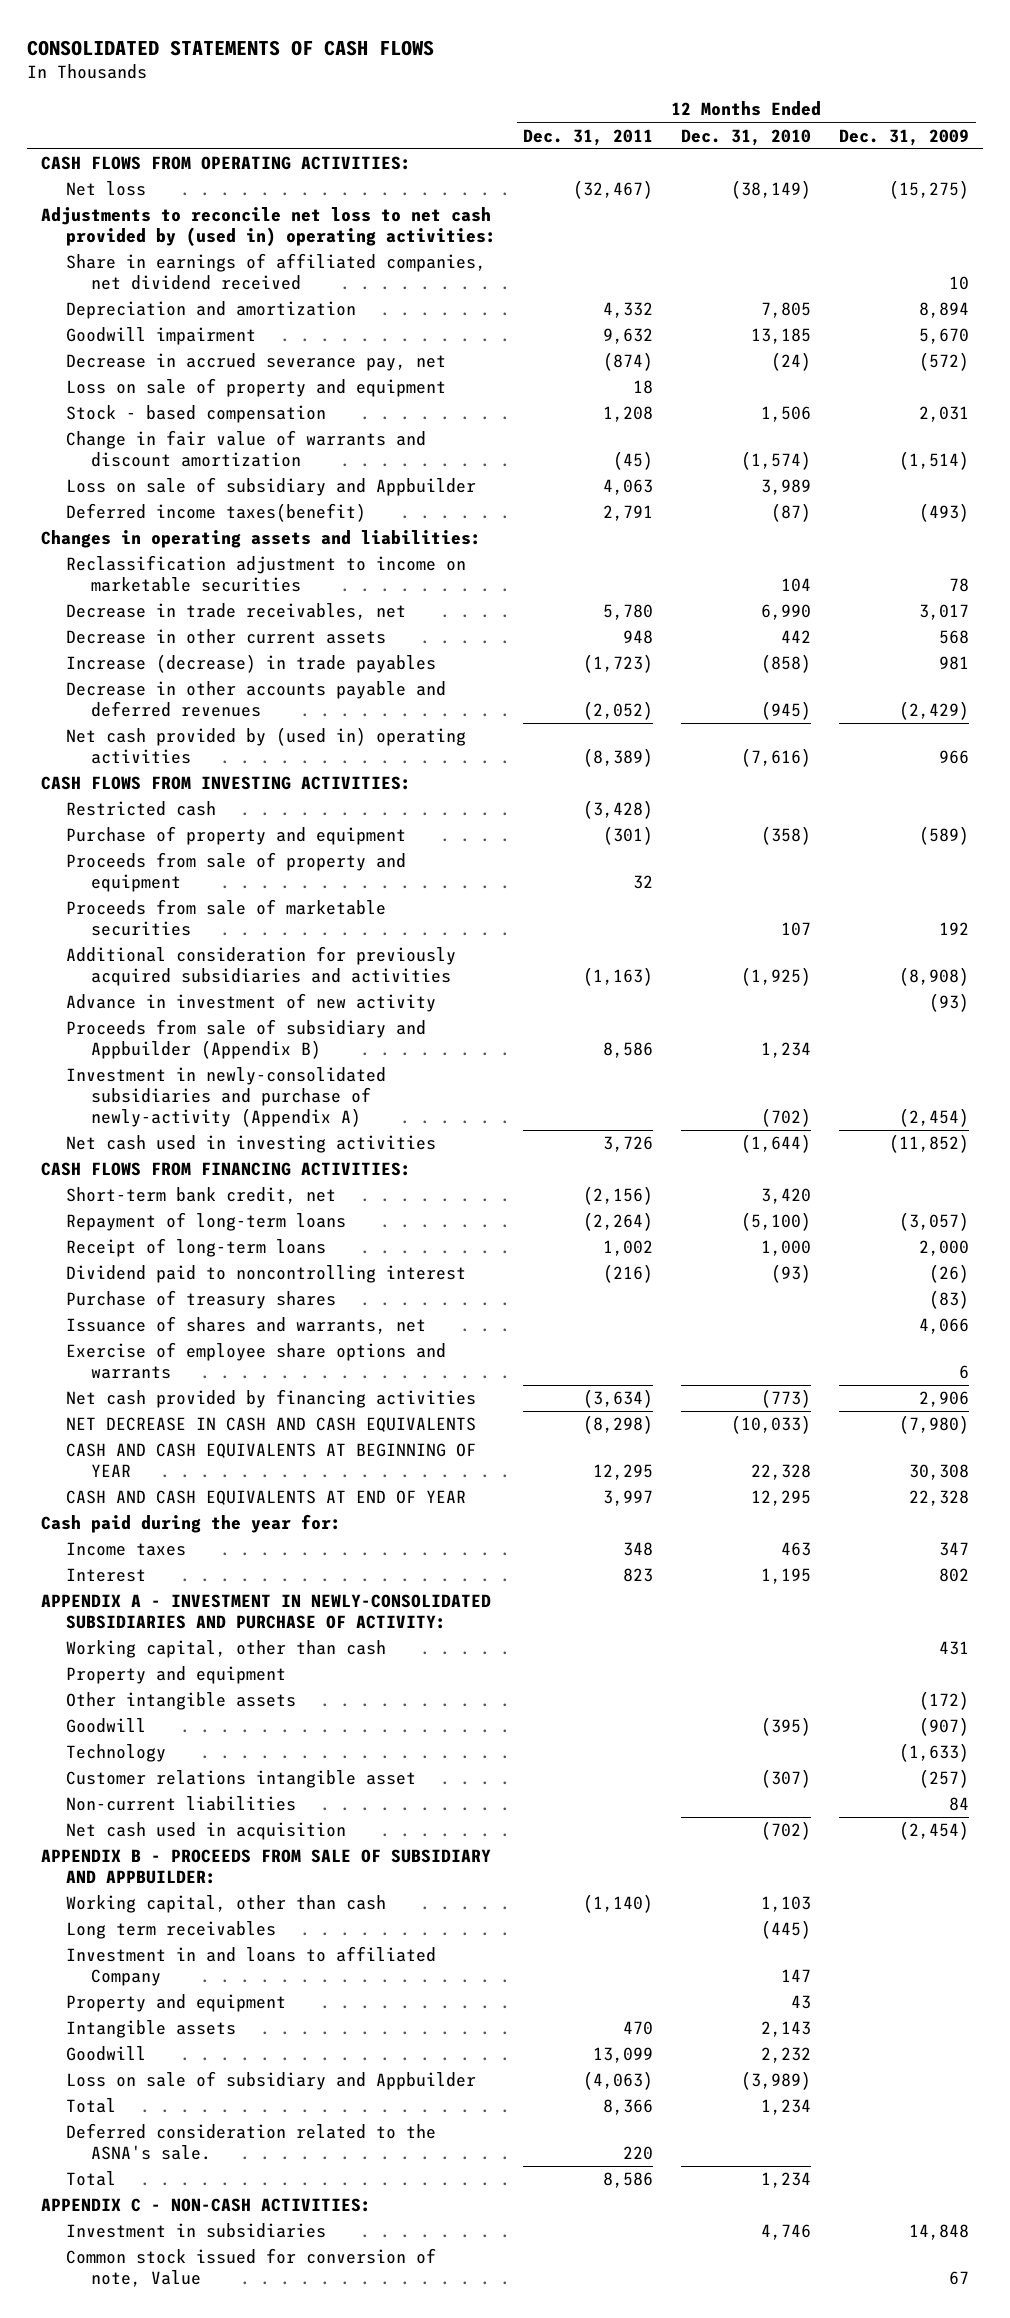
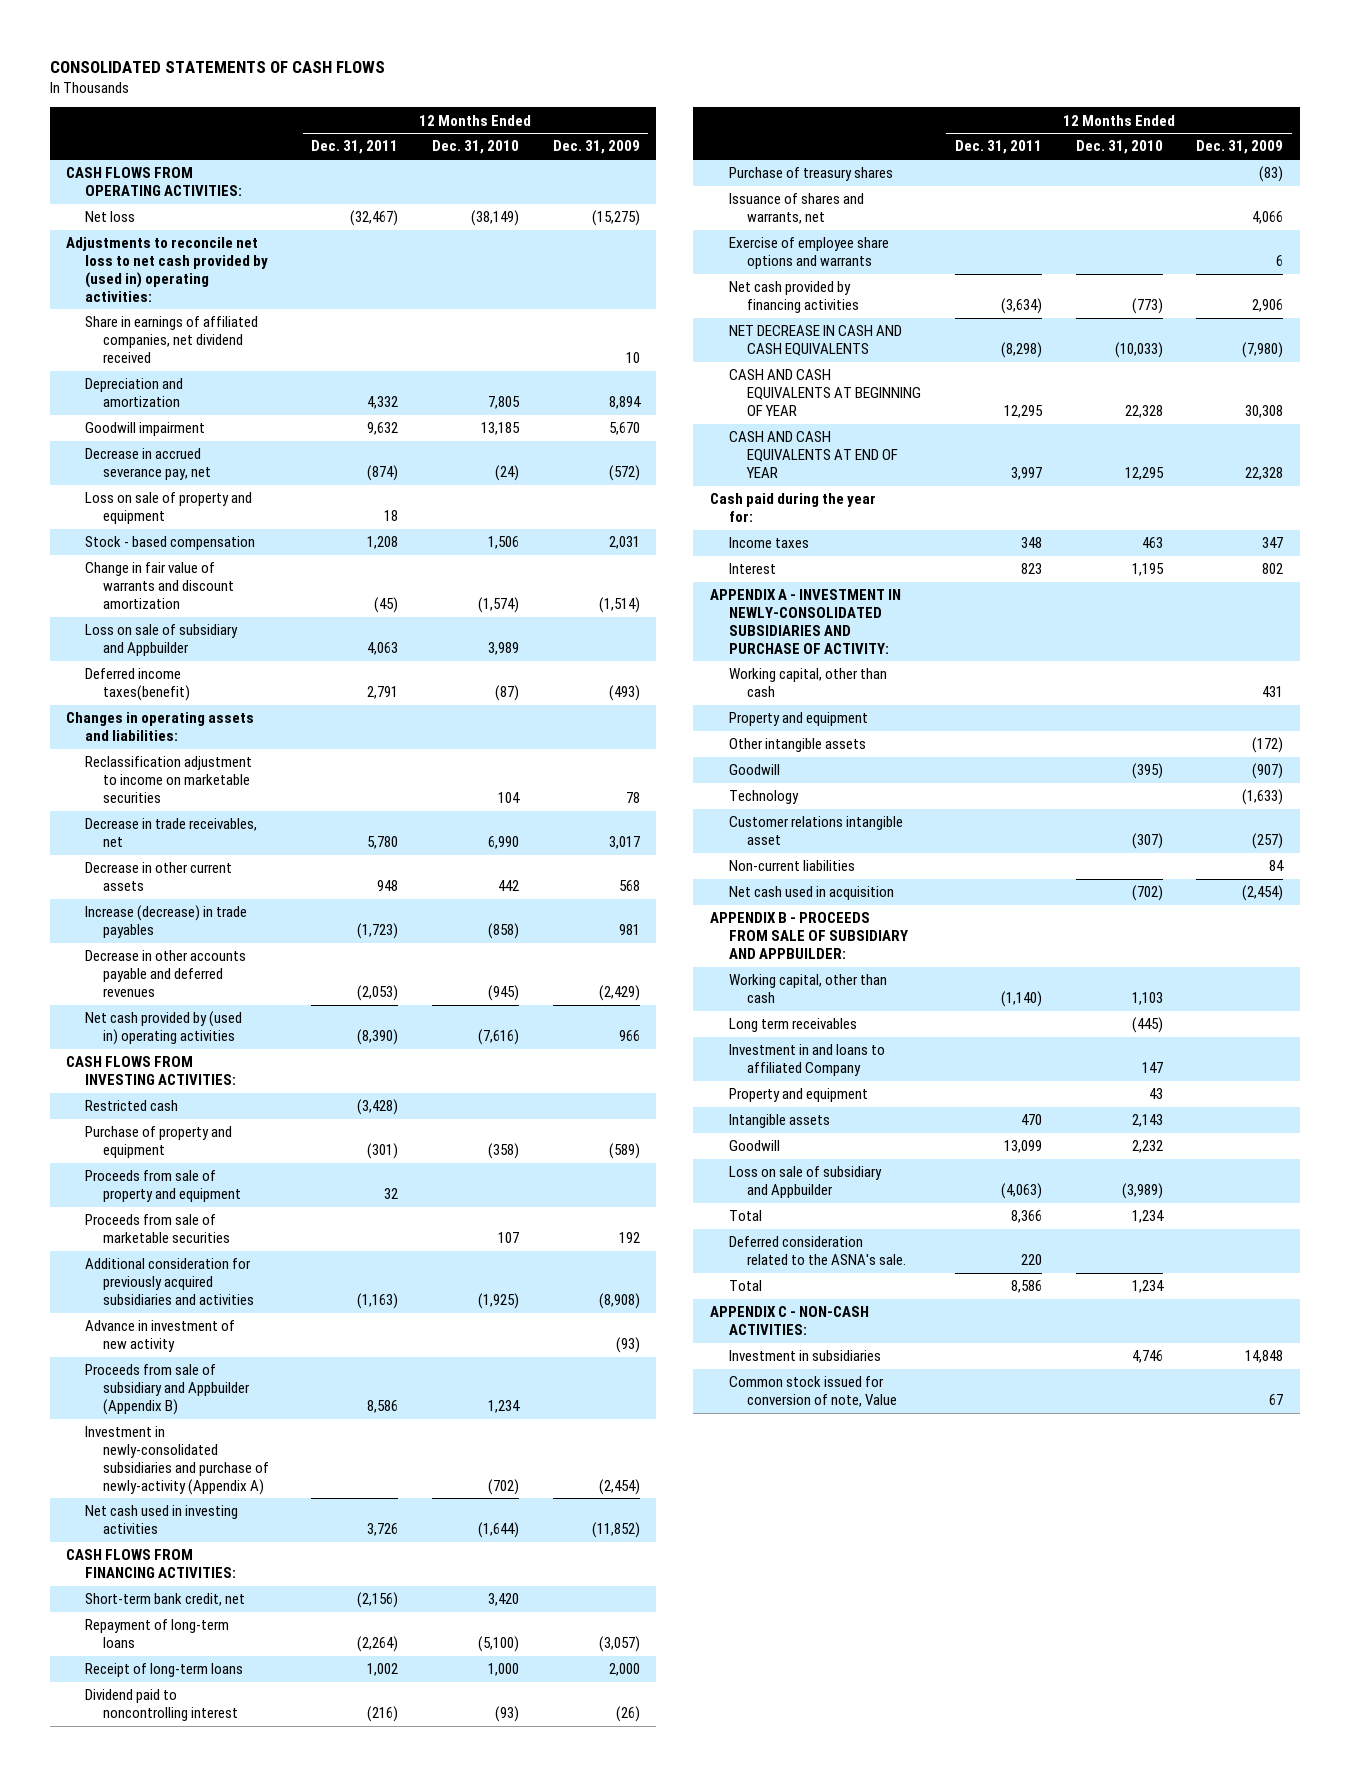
[583,701,654,721] (2,052) -> [356,984,398,1001] (2,053)
[583,748,654,768] (8,389) -> [356,1029,398,1046] (8,390)

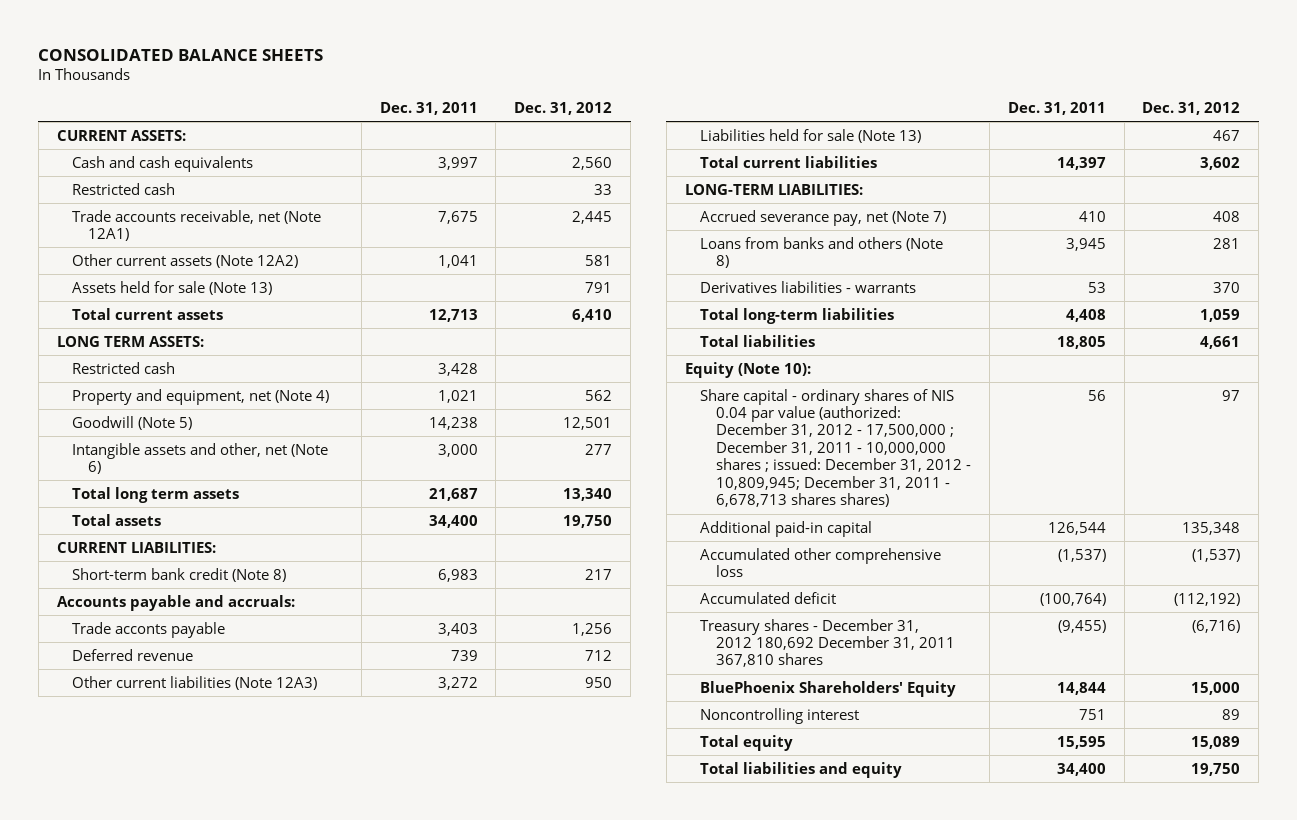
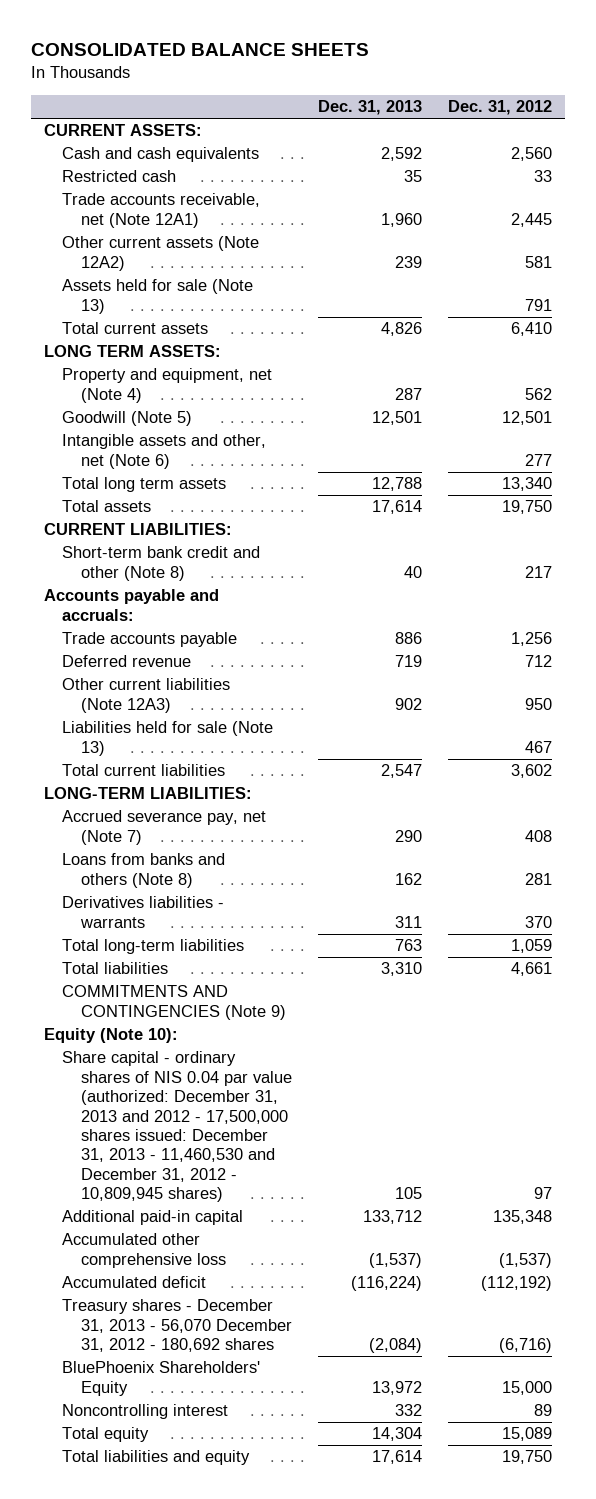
[379,101,478,115] Dec. 31, 2011 -> none
none -> [317,100,422,116] Dec. 31, 2013
[72,361,176,374] Restricted cash -> none
[72,567,287,582] Short-term bank credit (Note 8) -> [62,546,261,581] Short-term bank credit and other (Note 8)
[72,621,226,638] Trade acconts payable -> [62,632,238,648] Trade accounts payable
none -> [62,985,286,1020] COMMITMENTS AND CONTINGENCIES (Note 9)
[700,388,972,508] Share capital - ordinary shares of NIS 0.04 par value (authorized: December 31, 2012 - 17,500,000 ; December 31, 2011 - 10,000,000 shares ; issued: December 31, 2012 - 10,809,945; December 31, 2011 - 6,678,713 shares shares) -> [62,1051,292,1203] Share capital - ordinary shares of NIS 0.04 par value (authorized: December 31, 2013 and 2012 - 17,500,000 shares issued: December 31, 2013 - 11,460,530 and December 31, 2012 - 10,809,945 shares)
[700,618,956,668] Treasury shares - December 31, 2012 180,692 December 31, 2011 367,810 shares -> [62,1299,292,1353] Treasury shares - December 31, 2013 - 56,070 December 31, 2012 - 180,692 shares

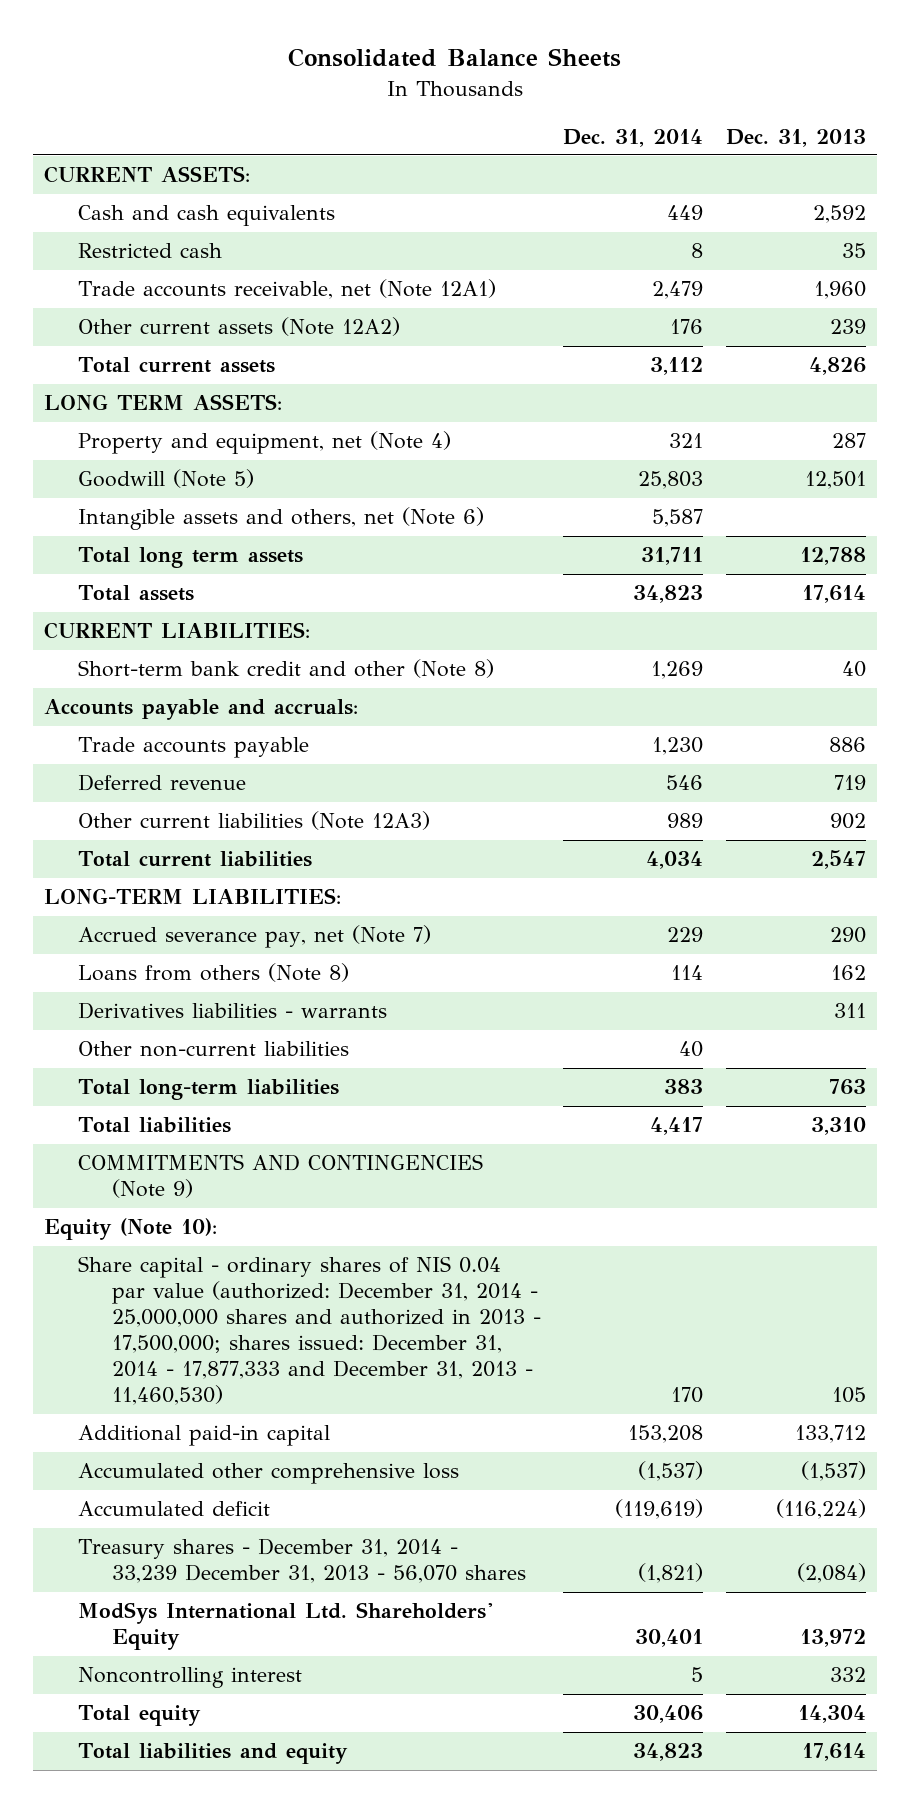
[30,43,369,57] CONSOLIDATED BALANCE SHEETS -> [287,48,621,68] Consolidated Balance Sheets
[448,100,553,116] Dec. 31, 2012 -> none
none -> [563,128,704,147] Dec. 31, 2014
[62,279,254,314] Assets held for sale (Note 13) -> none
[62,434,267,469] Intangible assets and other, net (Note 6) -> [77,507,484,531] Intangible assets and others, net (Note 6)
[62,721,274,756] Liabilities held for sale (Note 13) -> none
[62,853,226,888] Loans from banks and others (Note 8) -> [77,963,349,983] Loans from others (Note 8)
none -> [77,1041,349,1058] Other non-current liabilities
[62,1051,292,1203] Share capital - ordinary shares of NIS 0.04 par value (authorized: December 31, 2013 and 2012 - 17,500,000 shares issued: December 31, 2013 - 11,460,530 and December 31, 2012 - 10,809,945 shares) -> [77,1256,541,1406] Share capital - ordinary shares of NIS 0.04 par value (authorized: December 31, 2014 - 25,000,000 shares and authorized in 2013 - 17,500,000; shares issued: December 31, 2014 - 17,877,333 and December 31, 2013 - 11,460,530)
[62,1299,292,1353] Treasury shares - December 31, 2013 - 56,070 December 31, 2012 - 180,692 shares -> [77,1538,526,1584] Treasury shares - December 31, 2014 - 33,239 December 31, 2013 - 56,070 shares
[62,1361,261,1396] BluePhoenix Shareholders' Equity -> [77,1602,493,1651] ModSys International Ltd. Shareholders' Equity

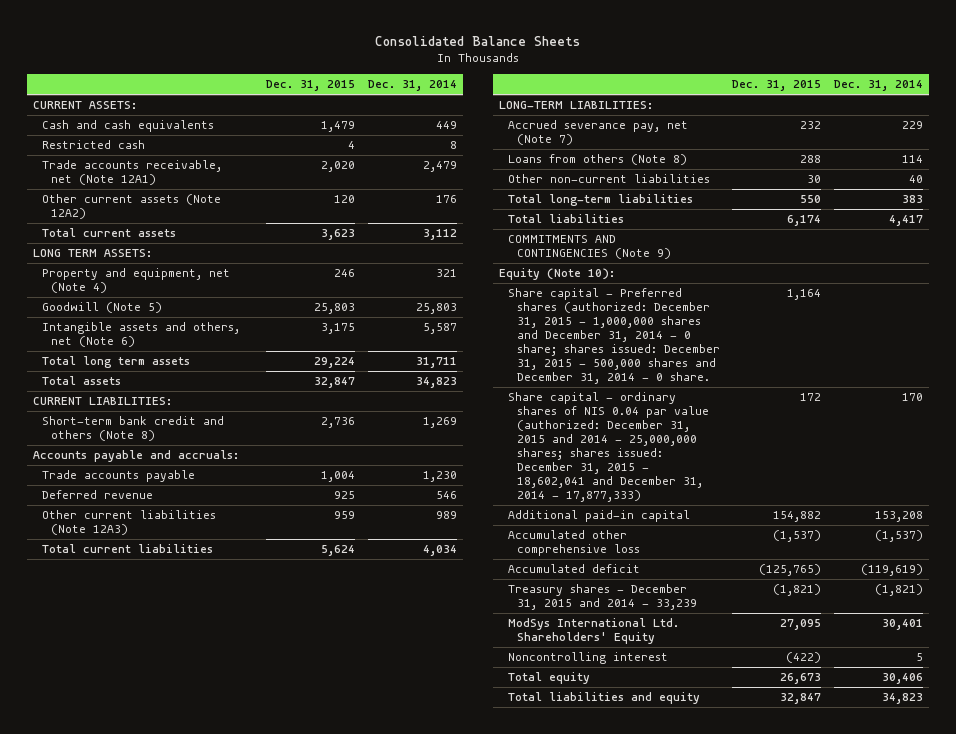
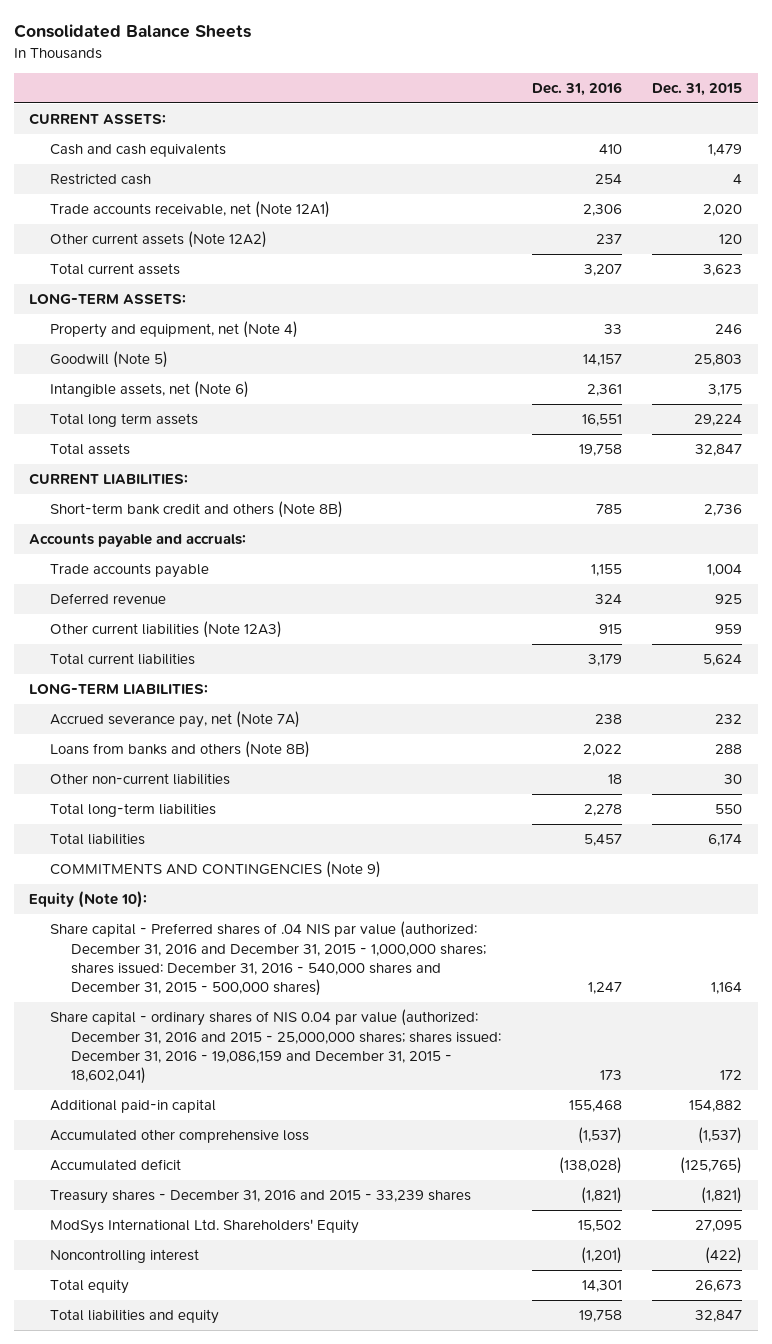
[367,80,457,92] Dec. 31, 2014 -> none
none -> [531,81,622,96] Dec. 31, 2016
[33,249,153,258] LONG TERM ASSETS: -> [29,294,187,305] LONG-TERM ASSETS:
[41,322,240,348] Intangible assets and others, net (Note 6) -> [50,381,250,399] Intangible assets, net (Note 6)
[41,416,224,442] Short-term bank credit and others (Note 8) -> [50,501,344,519] Short-term bank credit and others (Note 8B)
[507,120,688,146] Accrued severance pay, net (Note 7) -> [50,711,301,729] Accrued severance pay, net (Note 7A)
[507,154,687,166] Loans from others (Note 8) -> [50,741,311,759] Loans from banks and others (Note 8B)
[507,288,720,384] Share capital - Preferred shares (authorized: December 31, 2015 - 1,000,000 shares and December 31, 2014 - 0 share; shares issued: December 31, 2015 - 500,000 shares and December 31, 2014 - 0 share. -> [50,921,487,997] Share capital - Preferred shares of .04 NIS par value (authorized: December 31, 2016 and December 31, 2015 - 1,000,000 shares; shares issued: December 31, 2016 - 540,000 shares and December 31, 2015 - 500,000 shares)
[507,392,709,502] Share capital - ordinary shares of NIS 0.04 par value (authorized: December 31, 2015 and 2014 - 25,000,000 shares; shares issued: December 31, 2015 - 18,602,041 and December 31, 2014 - 17,877,333) -> [50,1009,502,1085] Share capital - ordinary shares of NIS 0.04 par value (authorized: December 31, 2016 and 2015 - 25,000,000 shares; shares issued: December 31, 2016 - 19,086,159 and December 31, 2015 - 18,602,041)
[507,584,697,611] Treasury shares - December 31, 2015 and 2014 - 33,239 -> [50,1190,472,1205] Treasury shares - December 31, 2016 and 2015 - 33,239 shares

